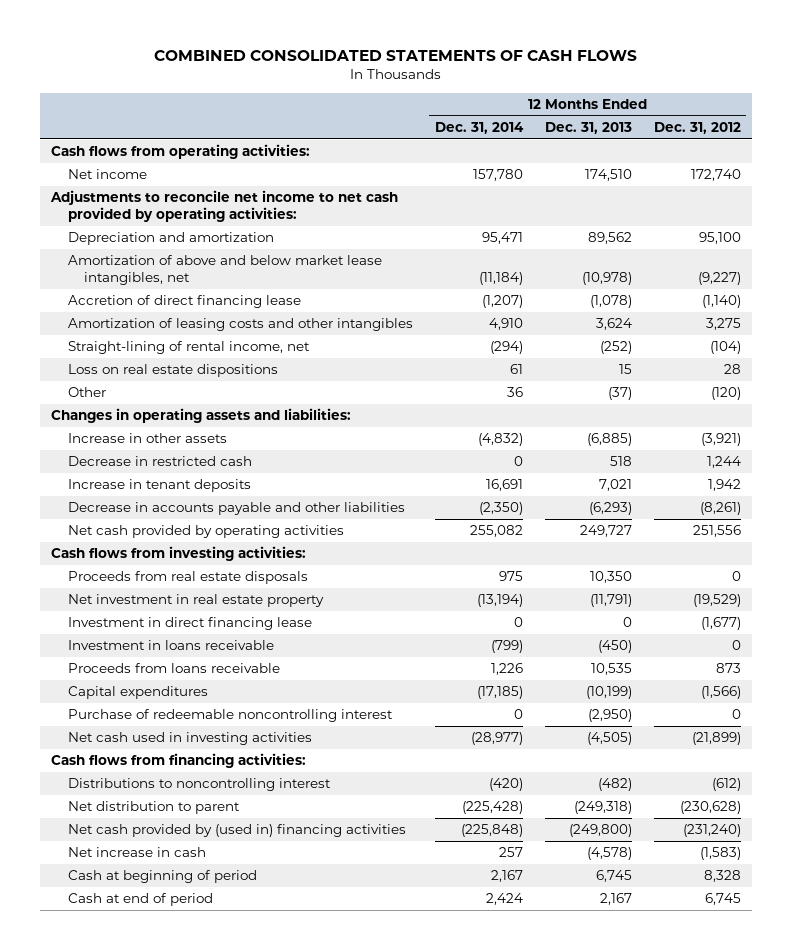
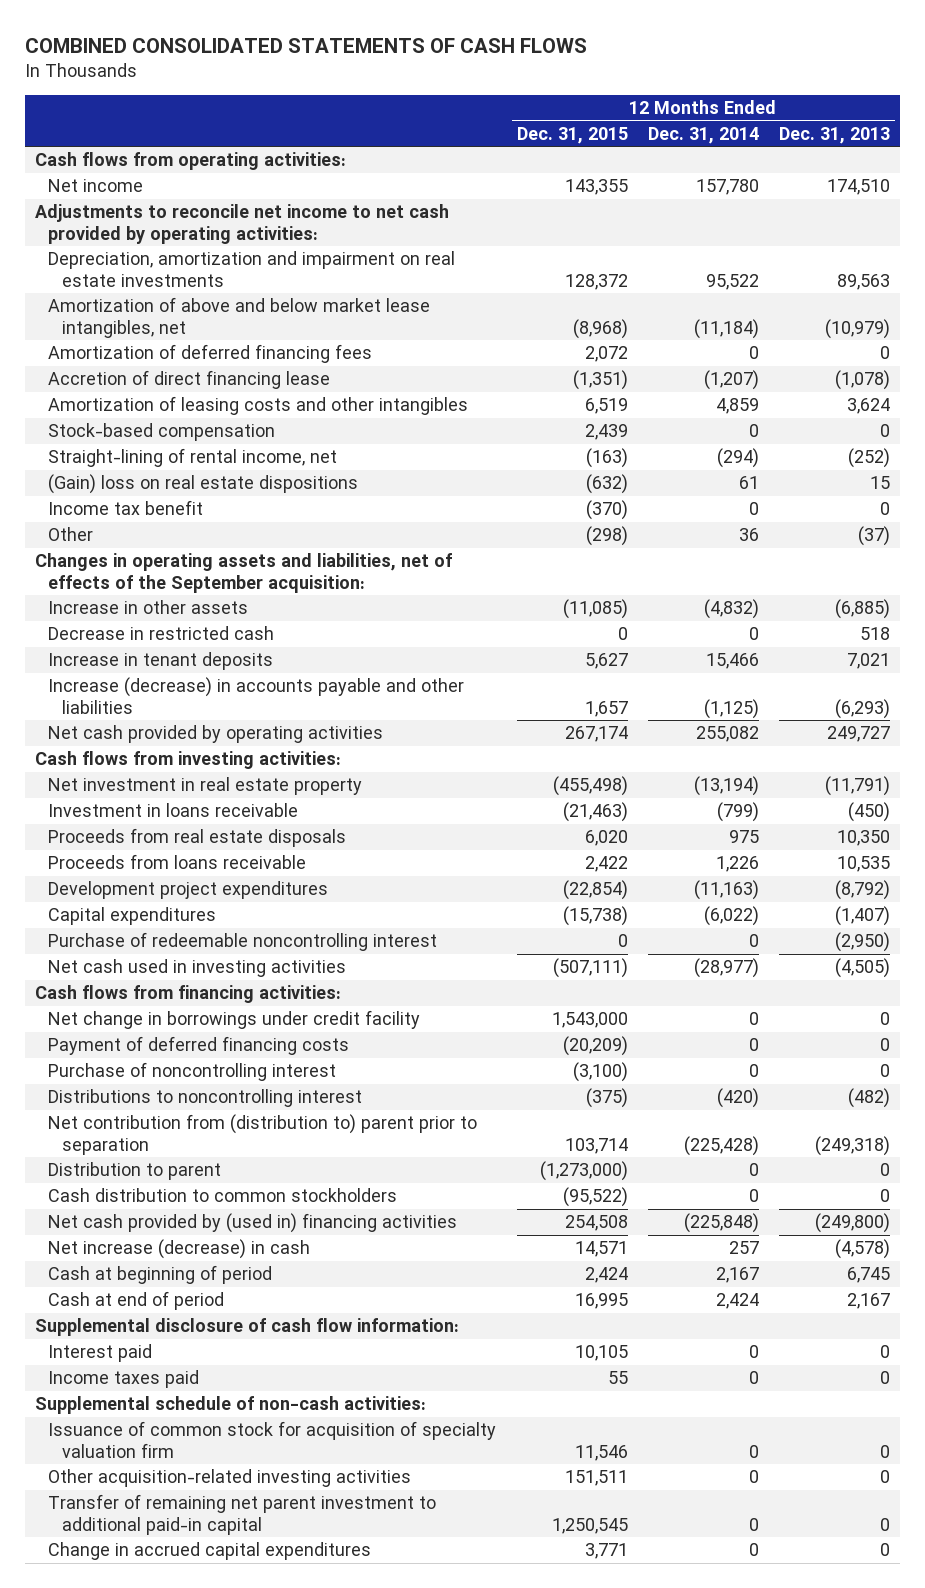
[653,121,741,134] Dec. 31, 2012 -> none
none -> [516,126,628,144] Dec. 31, 2015
[67,232,274,246] Depreciation and amortization -> [48,251,456,287] Depreciation, amortization and impairment on real estate investments
[481,232,523,245] 95,471 -> [705,273,759,290] 95,522
[587,232,632,245] 89,562 -> [836,273,890,290] 89,563
[581,272,632,286] (10,978) -> [824,318,890,339] (10,979)
none -> [48,344,373,364] Amortization of deferred financing fees
[488,318,523,331] 4,910 -> [715,398,759,415] 4,859
none -> [48,423,276,442] Stock-based compensation
[67,364,278,378] Loss on real estate dispositions -> [48,474,359,495] (Gain) loss on real estate dispositions
none -> [48,500,204,516] Income tax benefit
[51,408,352,424] Changes in operating assets and liabilities: -> [34,553,452,593] Changes in operating assets and liabilities, net of effects of the September acquisition:
[485,479,523,492] 16,691 -> [705,653,759,670] 15,466
[67,502,405,516] Decrease in accounts payable and other liabilities -> [48,677,465,714] Increase (decrease) in accounts payable and other liabilities
[478,502,523,516] (2,350) -> [703,698,759,719] (1,125)
[67,617,312,631] Investment in direct financing lease -> none
[67,571,308,585] Proceeds from real estate disposals -> [48,828,347,848] Proceeds from real estate disposals
none -> [48,881,329,900] Development project expenditures
[476,686,523,700] (17,185) -> [703,906,759,927] (6,022)
[585,686,632,700] (10,199) -> [834,906,890,927] (1,407)
none -> [48,1010,421,1030] Net change in borrowings under credit facility
none -> [48,1036,350,1056] Payment of deferred financing costs
none -> [48,1062,337,1082] Purchase of noncontrolling interest
none -> [48,1114,478,1155] Net contribution from (distribution to) parent prior to separation
[67,801,240,815] Net distribution to parent -> [48,1162,222,1181] Distribution to parent
[461,801,523,815] (225,428) -> [748,1163,759,1177] 0
[573,801,632,815] (249,318) -> [879,1163,890,1177] 0
none -> [48,1188,398,1203] Cash distribution to common stockholders
[67,847,206,858] Net increase in cash -> [48,1239,311,1260] Net increase (decrease) in cash
none -> [34,1318,459,1337] Supplemental disclosure of cash flow information:
none -> [48,1344,153,1363] Interest paid
none -> [48,1370,200,1389] Income taxes paid
none -> [34,1396,426,1415] Supplemental schedule of non-cash activities:
none -> [48,1421,497,1458] Issuance of common stock for acquisition of specialty valuation firm
none -> [48,1469,412,1488] Other acquisition-related investing activities
none -> [48,1494,437,1535] Transfer of remaining net parent investment to additional paid-in capital
none -> [48,1542,372,1561] Change in accrued capital expenditures

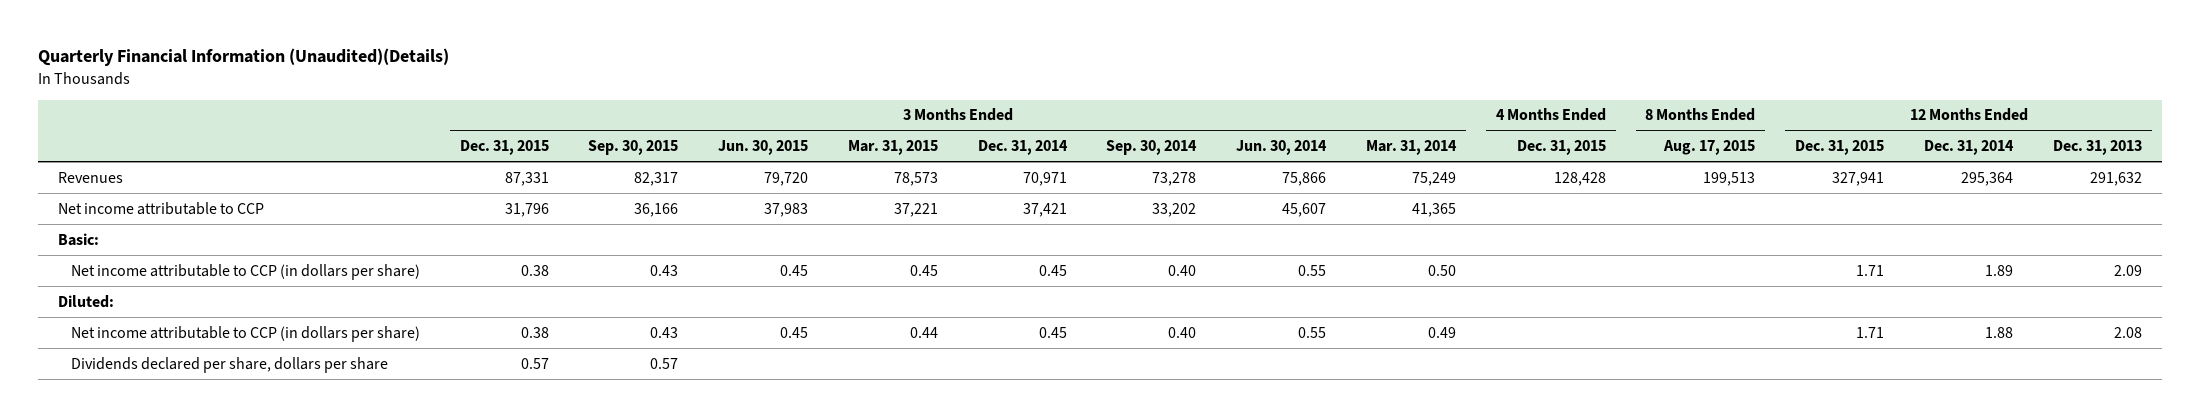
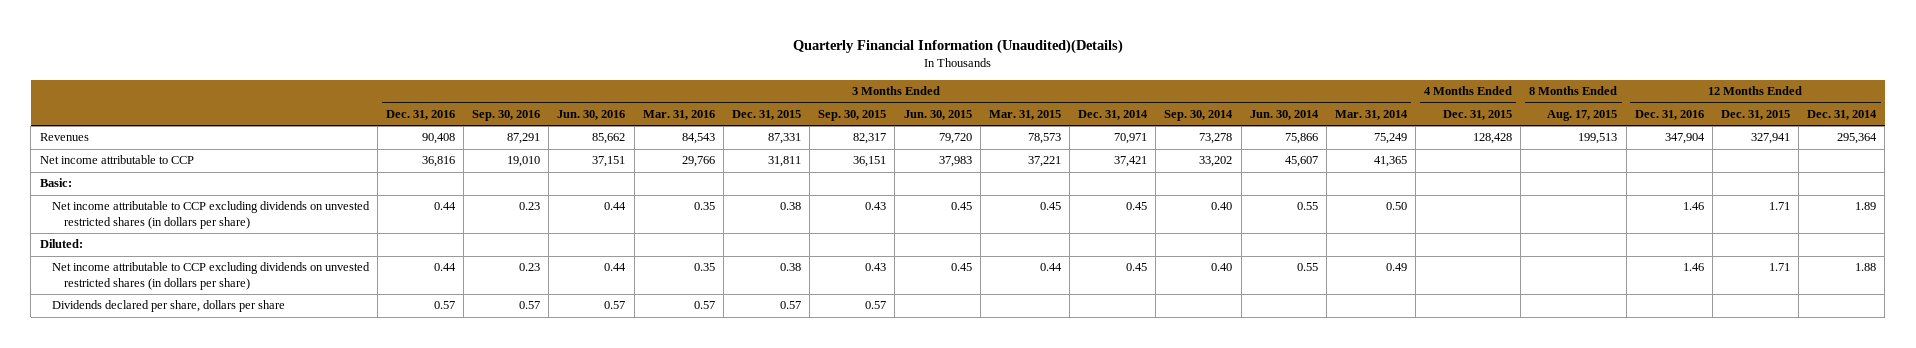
[2052,140,2142,156] Dec. 31, 2013 -> none
none -> [385,110,455,121] Dec. 31, 2016
none -> [472,110,541,122] Sep. 30, 2016
none -> [557,110,626,121] Jun. 30, 2016
none -> [642,110,715,121] Mar. 31, 2016
none -> [1634,110,1704,121] Dec. 31, 2016
[504,202,549,217] 31,796 -> [768,156,802,168] 31,811
[634,202,679,217] 36,166 -> [853,156,887,168] 36,151
[70,263,420,280] Net income attributable to CCP (in dollars per share) -> [51,201,370,230] Net income attributable to CCP excluding dividends on unvested restricted shares (in dollars per share)
[70,325,420,342] Net income attributable to CCP (in dollars per share) -> [51,262,370,291] Net income attributable to CCP excluding dividends on unvested restricted shares (in dollars per share)

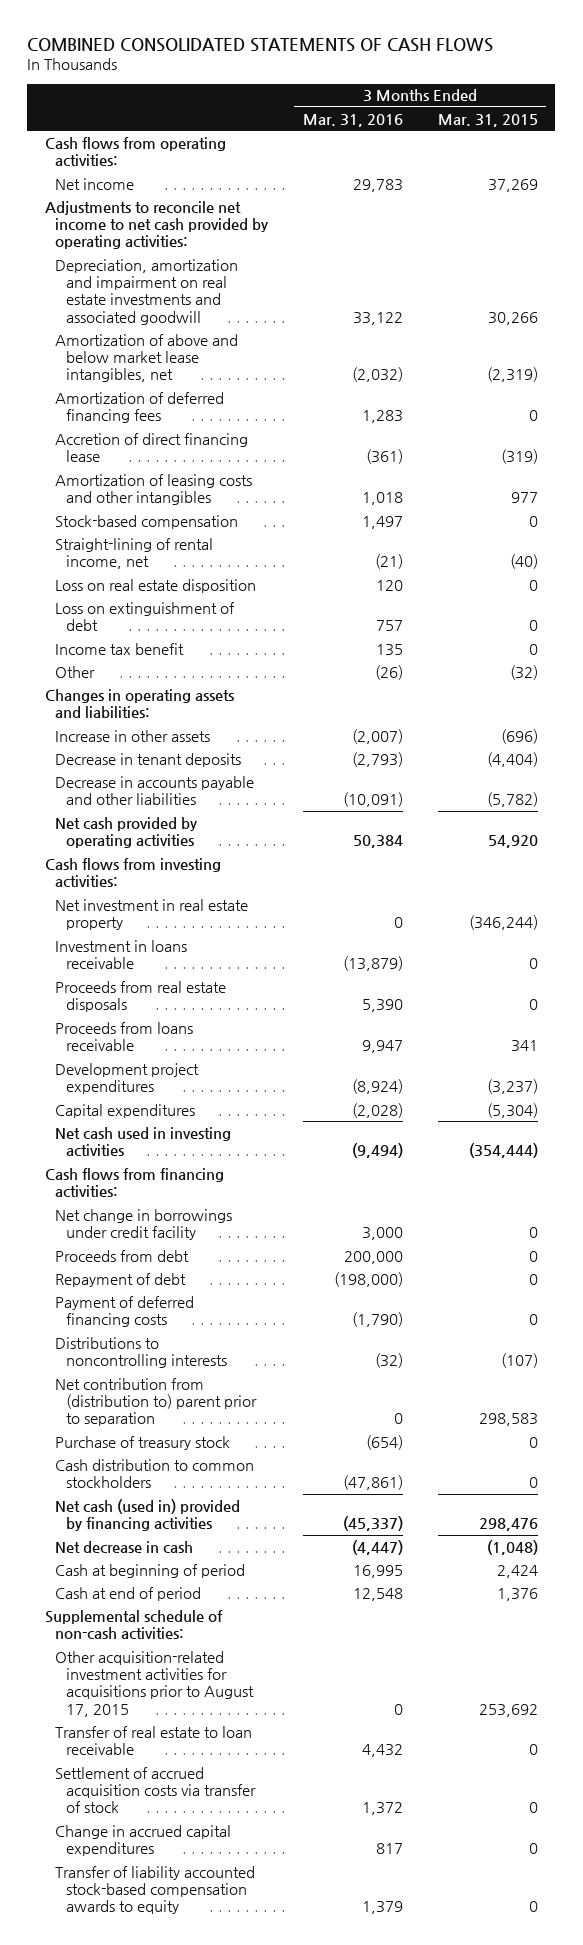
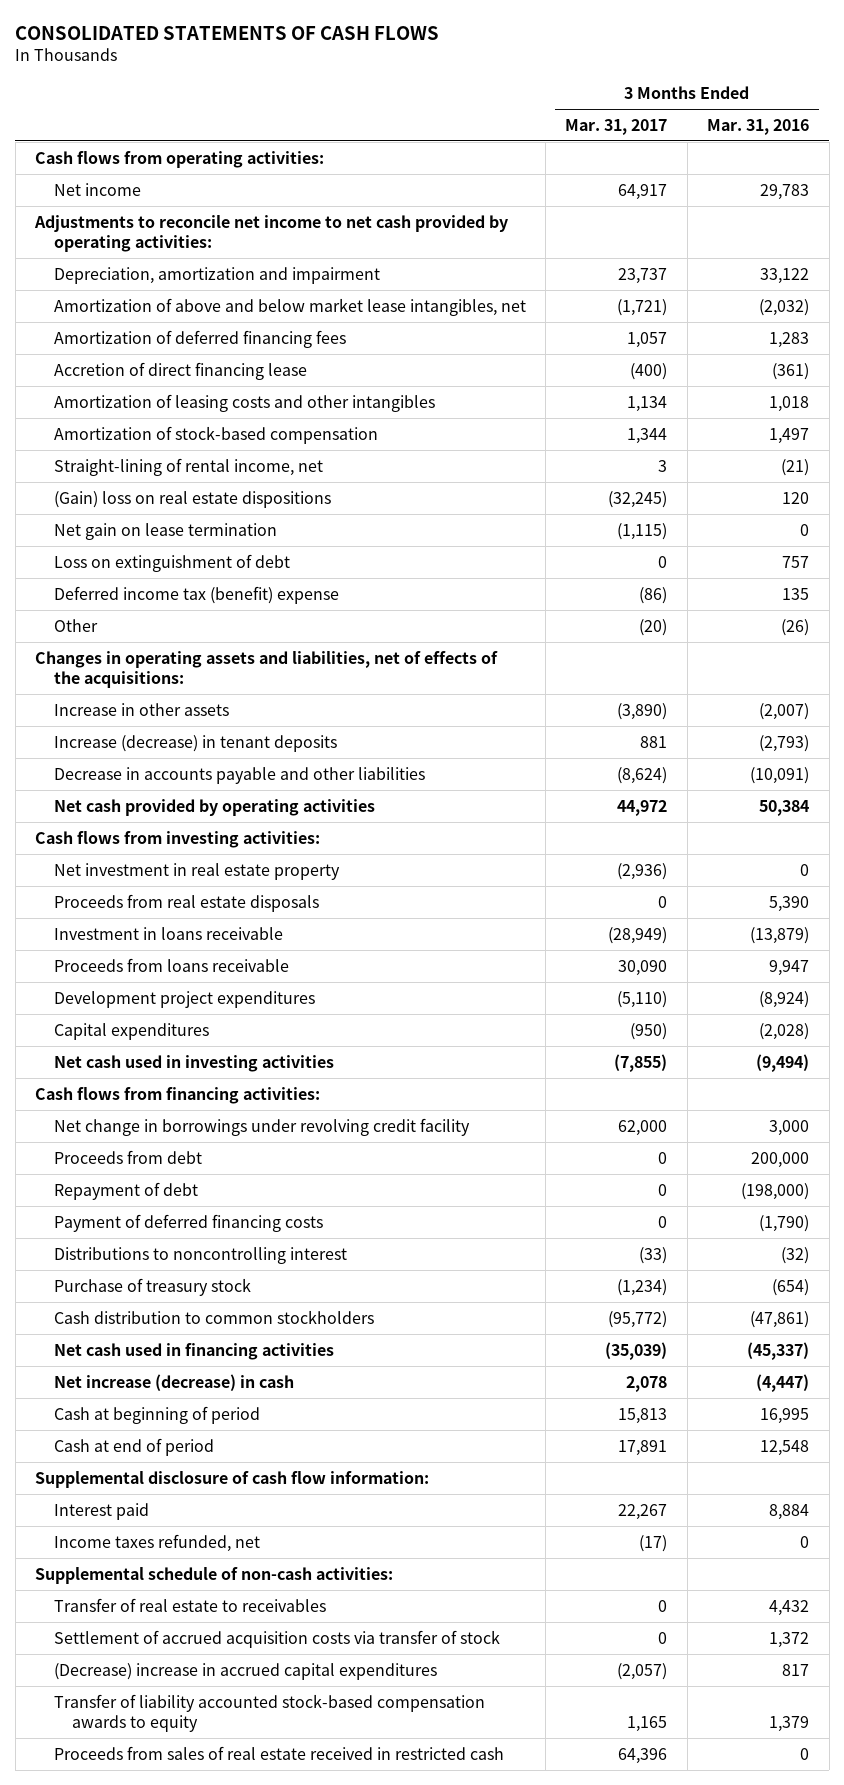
[27,37,494,52] COMBINED CONSOLIDATED STATEMENTS OF CASH FLOWS -> [15,25,440,40] CONSOLIDATED STATEMENTS OF CASH FLOWS
[437,113,538,127] Mar. 31, 2015 -> none
none -> [565,118,668,135] Mar. 31, 2017
[55,258,239,325] Depreciation, amortization and impairment on real estate investments and associated goodwill -> [53,266,380,284] Depreciation, amortization and impairment
[55,514,239,529] Stock-based compensation -> [53,425,378,444] Amortization of stock-based compensation
[55,578,257,593] Loss on real estate disposition -> [53,490,331,508] (Gain) loss on real estate dispositions
none -> [53,522,277,540] Net gain on lease termination
[55,642,185,655] Income tax benefit -> [53,585,339,604] Deferred income tax (benefit) expense
[44,688,234,718] Changes in operating assets and liabilities: -> [34,650,498,689] Changes in operating assets and liabilities, net of effects of the acquisitions:
[55,752,242,767] Decrease in tenant deposits -> [53,734,337,752] Increase (decrease) in tenant deposits
[55,939,188,969] Investment in loans receivable -> [53,926,283,940] Investment in loans receivable
[55,1208,233,1240] Net change in borrowings under credit facility -> [53,1117,470,1136] Net change in borrowings under revolving credit facility
[55,1377,257,1427] Net contribution from (distribution to) parent prior to separation -> none
[55,1336,227,1368] Distributions to noncontrolling interests -> [53,1246,347,1264] Distributions to noncontrolling interest
[55,1498,241,1531] Net cash (used in) provided by financing activities -> [53,1342,334,1360] Net cash used in financing activities
[55,1540,194,1553] Net decrease in cash -> [53,1373,294,1391] Net increase (decrease) in cash
none -> [34,1470,429,1488] Supplemental disclosure of cash flow information:
none -> [53,1502,149,1520] Interest paid
none -> [53,1533,260,1552] Income taxes refunded, net
[55,1650,254,1717] Other acquisition-related investment activities for acquisitions prior to August 17, 2015 -> none
[55,1725,253,1755] Transfer of real estate to loan receivable -> [53,1597,326,1612] Transfer of real estate to receivables
[55,1824,232,1856] Change in accrued capital expenditures -> [53,1662,437,1680] (Decrease) increase in accrued capital expenditures
none -> [53,1745,504,1760] Proceeds from sales of real estate received in restricted cash

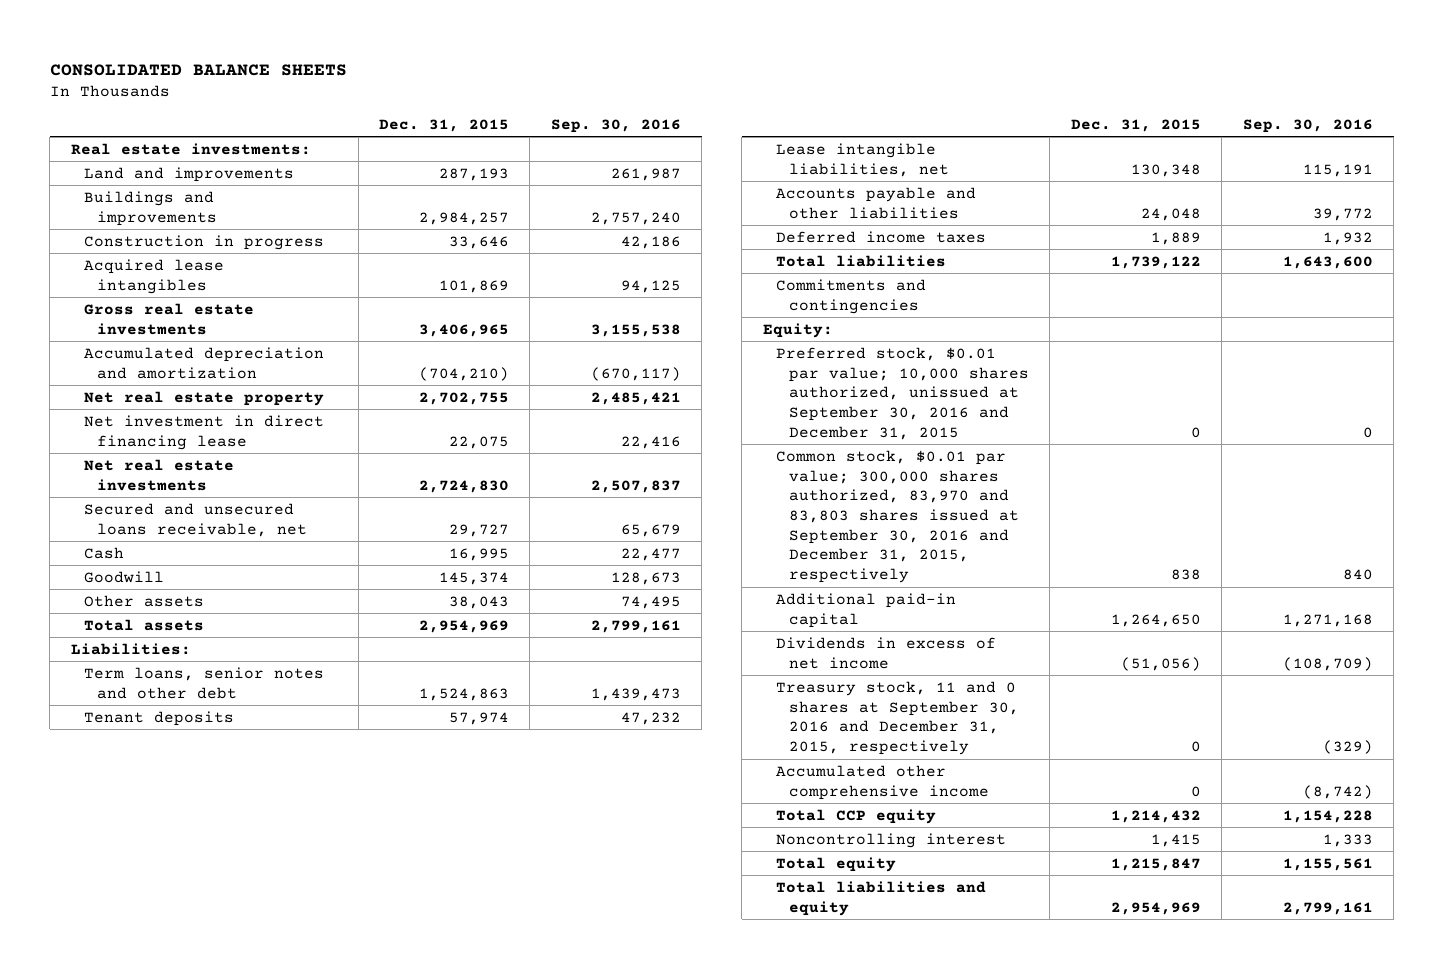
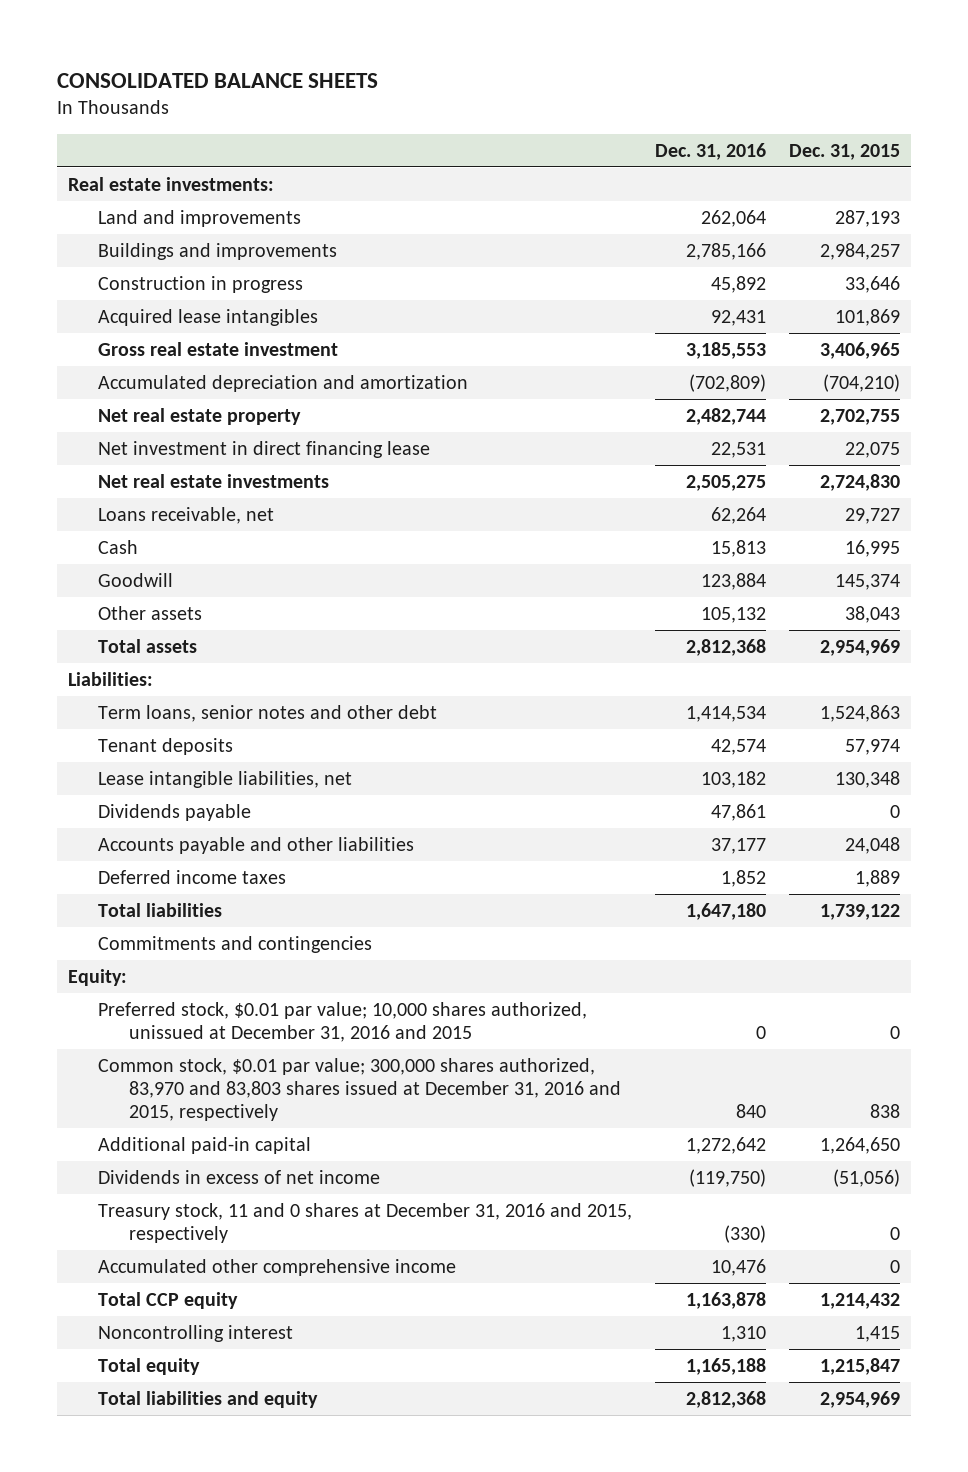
[550,118,681,133] Sep. 30, 2016 -> none
none -> [655,142,767,160] Dec. 31, 2016
[83,302,254,335] Gross real estate investments -> [98,341,339,356] Gross real estate investment
[83,502,308,537] Secured and unsecured loans receivable, net -> [98,506,275,524] Loans receivable, net
none -> [98,803,252,821] Dividends payable
[775,346,1029,440] Preferred stock, $0.01 par value; 10,000 shares authorized, unissued at September 30, 2016 and December 31, 2015 -> [98,1001,588,1043] Preferred stock, $0.01 par value; 10,000 shares authorized, unissued at December 31, 2016 and 2015
[775,449,1019,584] Common stock, $0.01 par value; 300,000 shares authorized, 83,970 and 83,803 shares issued at September 30, 2016 and December 31, 2015, respectively -> [98,1057,621,1122] Common stock, $0.01 par value; 300,000 shares authorized, 83,970 and 83,803 shares issued at December 31, 2016 and 2015, respectively
[775,680,1019,755] Treasury stock, 11 and 0 shares at September 30, 2016 and December 31, 2015, respectively -> [98,1202,633,1244] Treasury stock, 11 and 0 shares at December 31, 2016 and 2015, respectively

